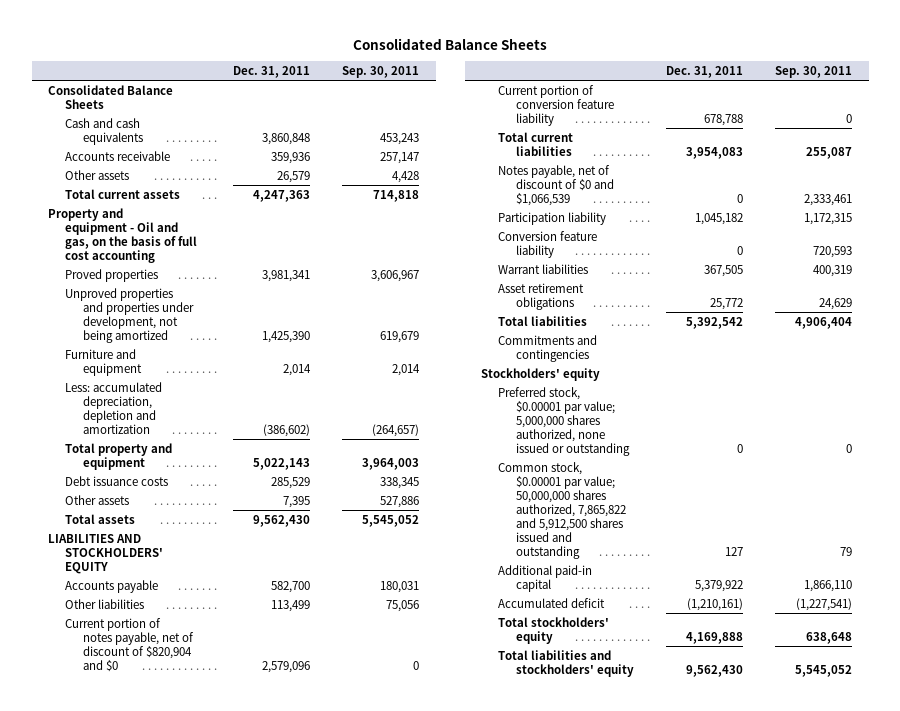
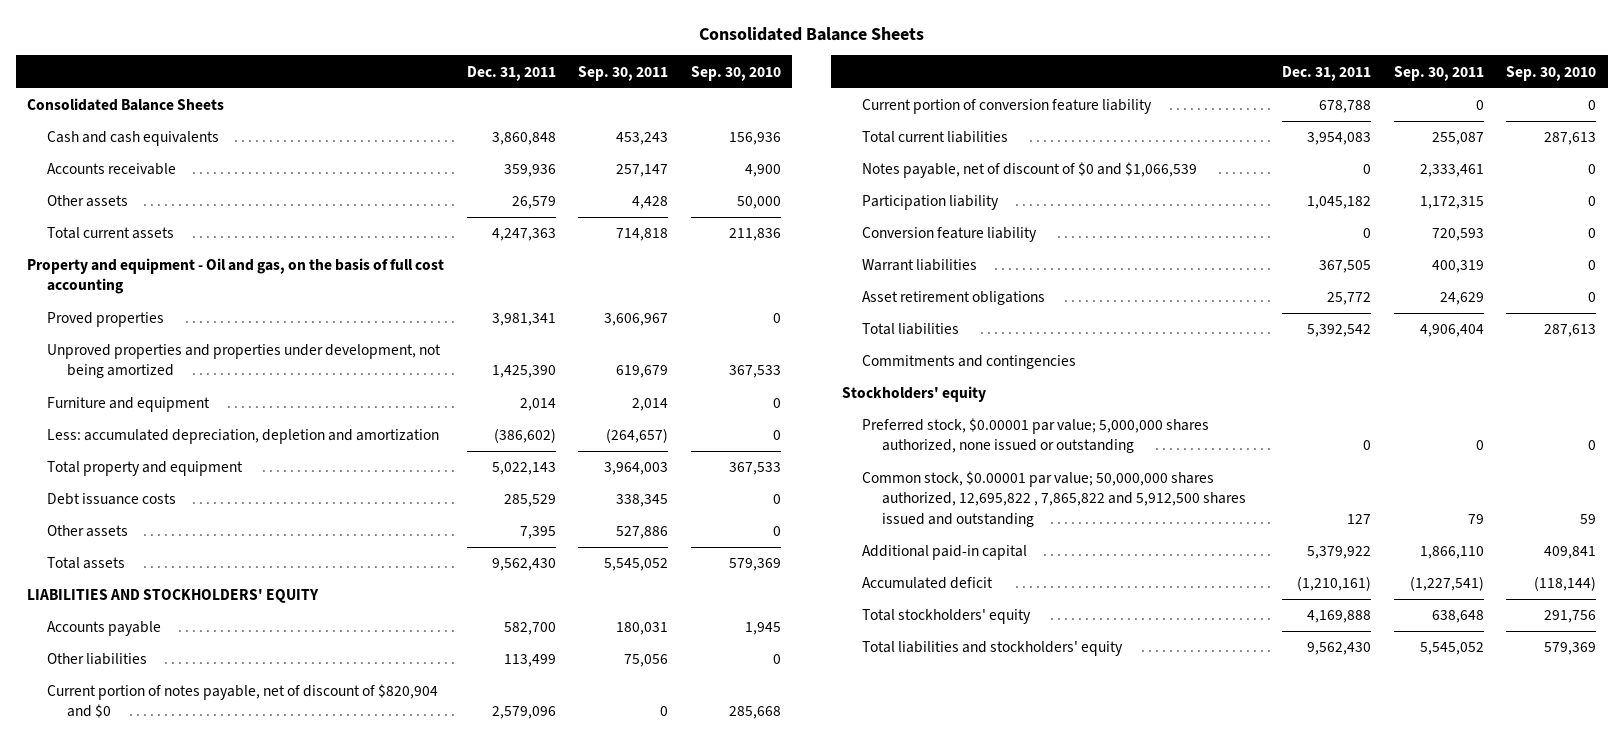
none -> [690,65,781,81] Sep. 30, 2010
[498,461,626,559] Common stock, $0.00001 par value; 50,000,000 shares authorized, 7,865,822 and 5,912,500 shares issued and outstanding -> [862,471,1247,527] Common stock, $0.00001 par value; 50,000,000 shares authorized, 12,695,822 , 7,865,822 and 5,912,500 shares issued and outstanding

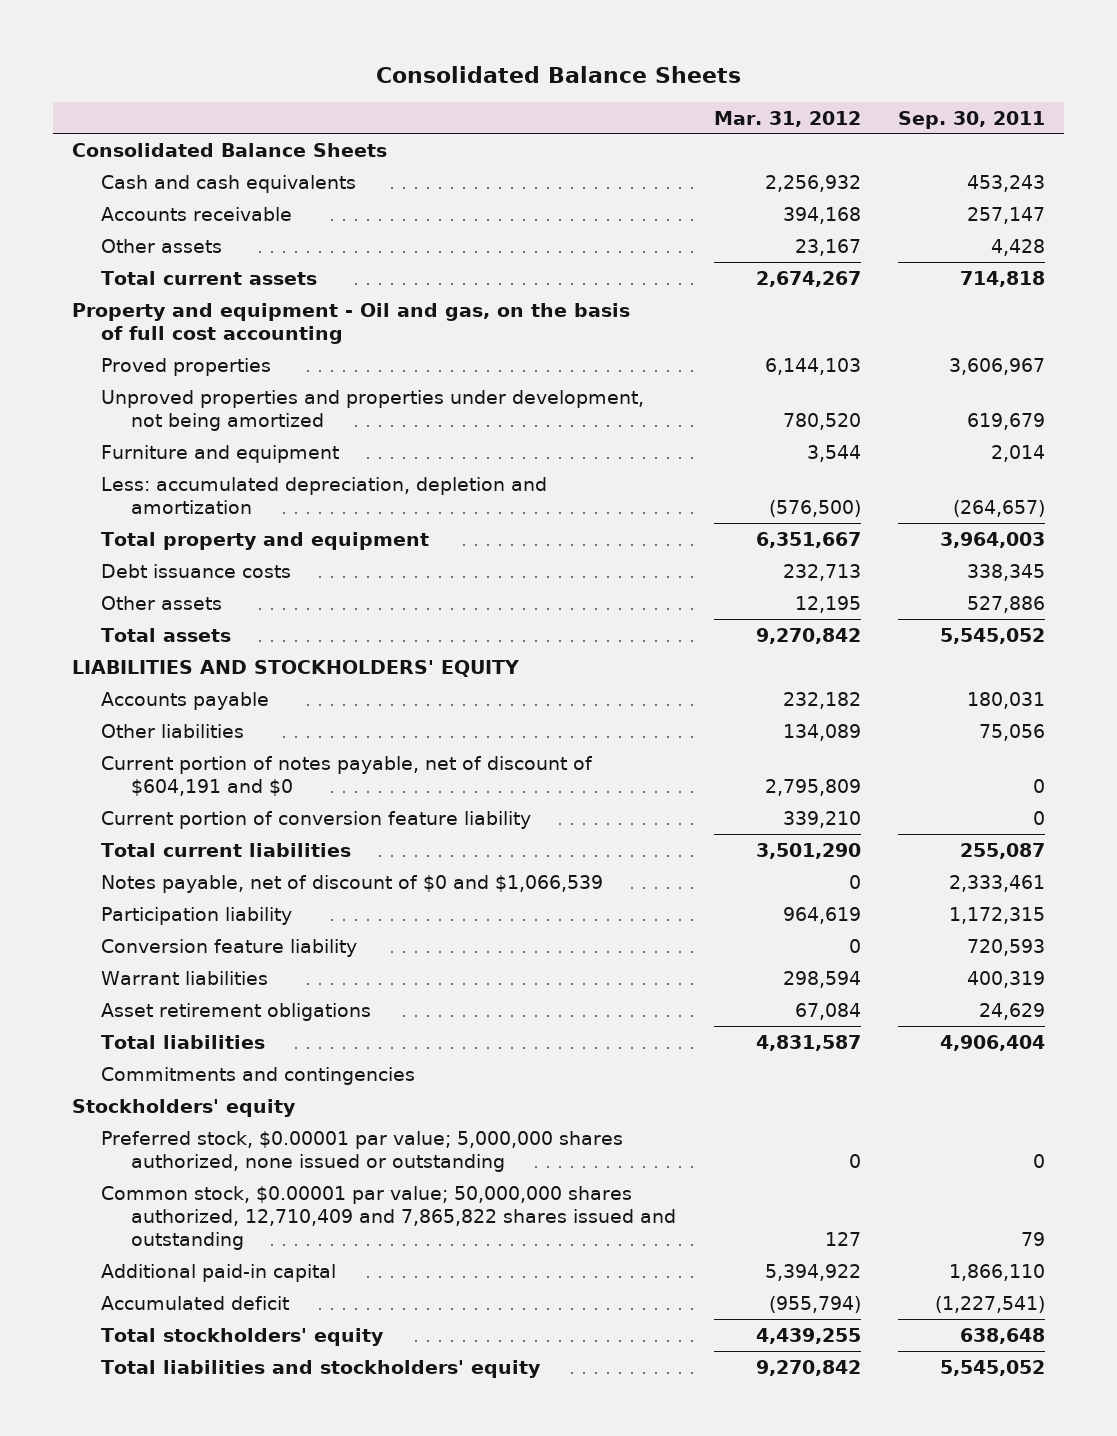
[466,65,556,81] Dec. 31, 2011 -> none
[690,65,781,81] Sep. 30, 2010 -> none
none -> [713,110,861,127] Mar. 31, 2012
[46,684,438,719] Current portion of notes payable, net of discount of $820,904 and $0 -> [101,755,594,796] Current portion of notes payable, net of discount of $604,191 and $0
[862,471,1247,527] Common stock, $0.00001 par value; 50,000,000 shares authorized, 12,695,822 , 7,865,822 and 5,912,500 shares issued and outstanding -> [101,1185,676,1251] Common stock, $0.00001 par value; 50,000,000 shares authorized, 12,710,409 and 7,865,822 shares issued and outstanding

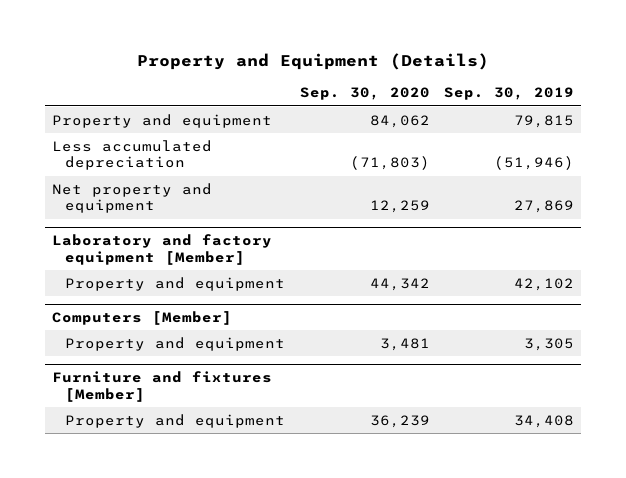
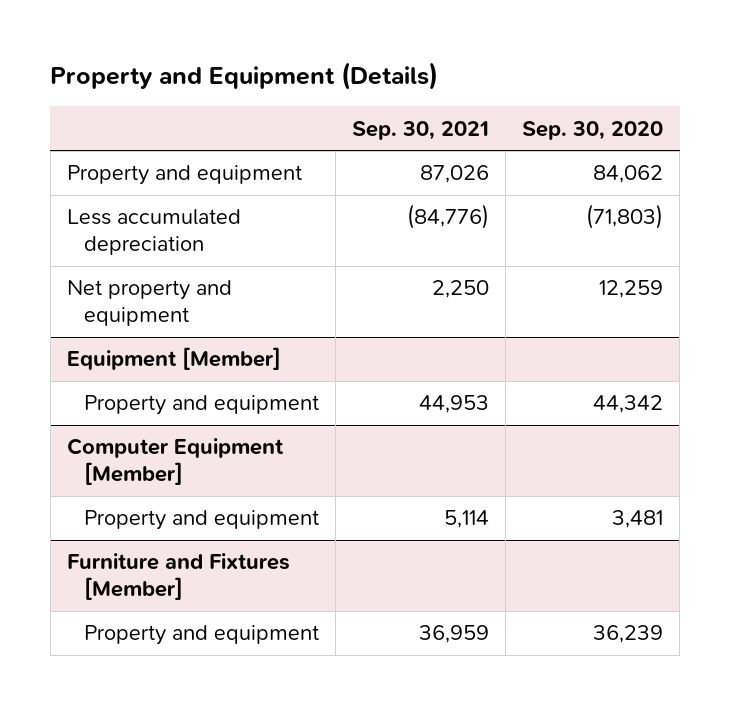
[444,87,575,101] Sep. 30, 2019 -> none
none -> [351,120,489,140] Sep. 30, 2021
[52,234,273,265] Laboratory and factory equipment [Member] -> [66,347,281,371] Equipment [Member]
[52,311,233,326] Computers [Member] -> [66,438,284,486] Computer Equipment [Member]
[52,371,273,402] Furniture and fixtures [Member] -> [66,553,290,601] Furniture and Fixtures [Member]

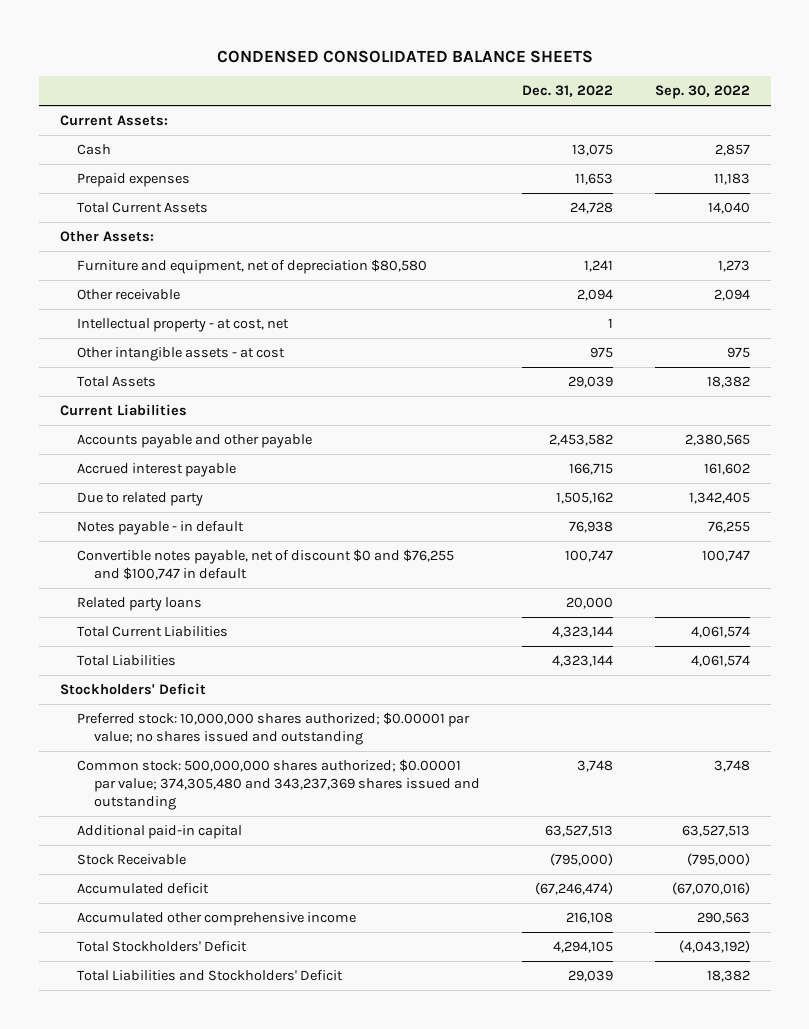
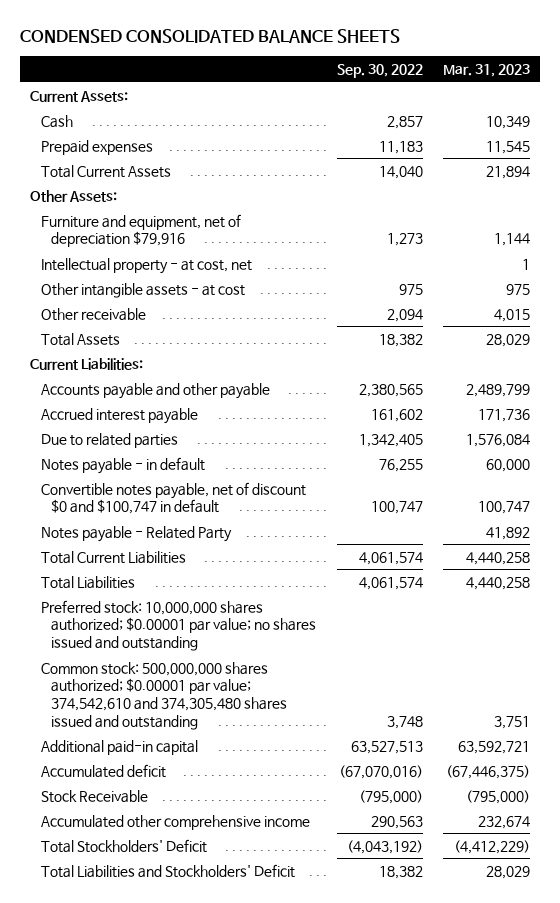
[521,85,613,98] Dec. 31, 2022 -> none
none -> [442,64,530,78] Mar. 31, 2023
[76,259,427,275] Furniture and equipment, net of depreciation $80,580 -> [40,213,241,248] Furniture and equipment, net of depreciation $79,916
[76,289,180,301] Other receivable -> [40,307,146,321] Other receivable
[59,404,187,417] Current Liabilities -> [30,357,144,370] Current Liabilities:
[76,492,203,507] Due to related party -> [40,432,178,448] Due to related parties
[76,549,454,580] Convertible notes payable, net of discount $0 and $76,255 and $100,747 in default -> [40,481,306,515] Convertible notes payable, net of discount $0 and $100,747 in default
[76,597,202,612] Related party loans -> [40,525,232,542] Notes payable - Related Party
[59,683,206,696] Stockholders' Deficit -> none
[76,759,481,810] Common stock: 500,000,000 shares authorized; $0.00001 par value; 374,305,480 and 343,237,369 shares issued and outstanding -> [40,661,288,730] Common stock: 500,000,000 shares authorized; $0.00001 par value; 374,542,610 and 374,305,480 shares issued and outstanding
[76,854,186,866] Stock Receivable -> [40,789,148,803] Stock Receivable

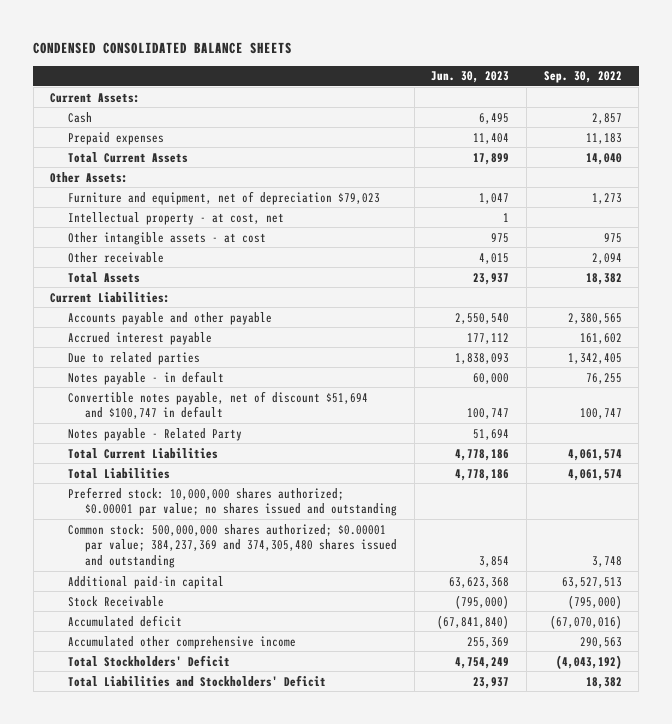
[442,64,530,78] Mar. 31, 2023 -> none
none -> [431,71,510,84] Jun. 30, 2023
[40,213,241,248] Furniture and equipment, net of depreciation $79,916 -> [67,190,380,205] Furniture and equipment, net of depreciation $79,023
[40,481,306,515] Convertible notes payable, net of discount $0 and $100,747 in default -> [67,390,368,420] Convertible notes payable, net of discount $51,694 and $100,747 in default
[40,661,288,730] Common stock: 500,000,000 shares authorized; $0.00001 par value; 374,542,610 and 374,305,480 shares issued and outstanding -> [67,523,398,569] Common stock: 500,000,000 shares authorized; $0.00001 par value; 384,237,369 and 374,305,480 shares issued and outstanding
[40,763,166,778] Accumulated deficit -> [67,614,182,627] Accumulated deficit

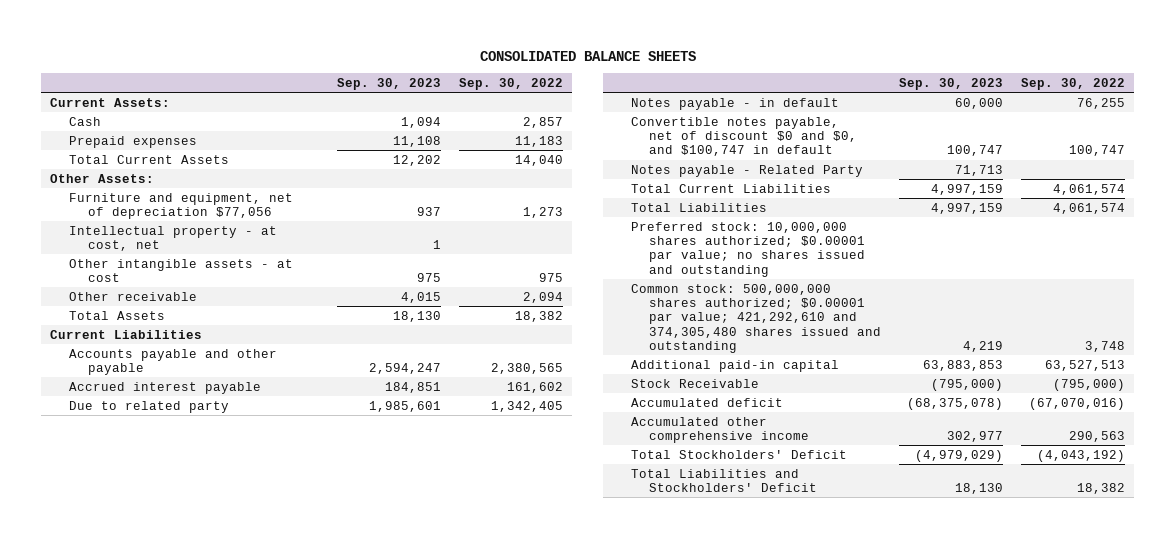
[33,42,293,55] CONDENSED CONSOLIDATED BALANCE SHEETS -> [479,50,696,61] CONSOLIDATED BALANCE SHEETS
[431,71,510,84] Jun. 30, 2023 -> none
none -> [337,77,442,90] Sep. 30, 2023
[67,190,380,205] Furniture and equipment, net of depreciation $79,023 -> [68,192,293,219] Furniture and equipment, net of depreciation $77,056
[50,291,171,303] Current Liabilities: -> [50,329,203,339] Current Liabilities
[67,351,200,365] Due to related parties -> [68,400,229,413] Due to related party
[67,390,368,420] Convertible notes payable, net of discount $51,694 and $100,747 in default -> [630,116,858,157] Convertible notes payable, net of discount $0 and $0, and $100,747 in default
[67,523,398,569] Common stock: 500,000,000 shares authorized; $0.00001 par value; 384,237,369 and 374,305,480 shares issued and outstanding -> [630,283,882,353] Common stock: 500,000,000 shares authorized; $0.00001 par value; 421,292,610 and 374,305,480 shares issued and outstanding

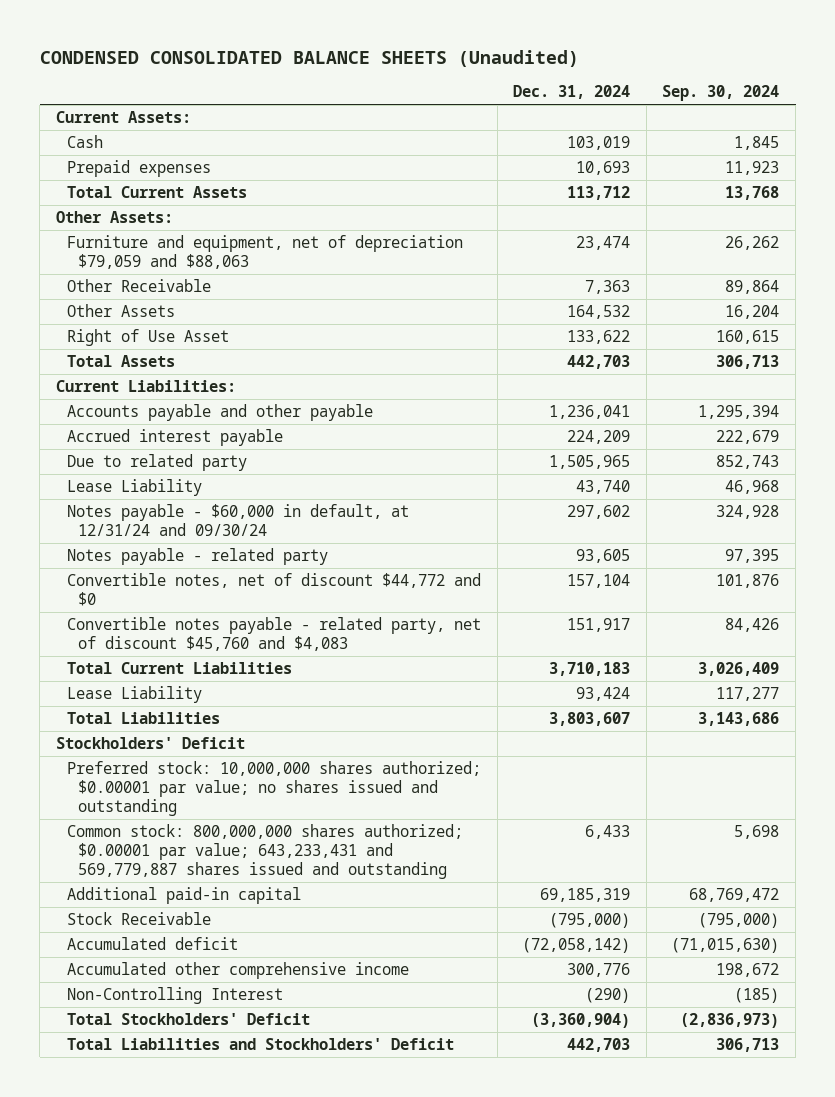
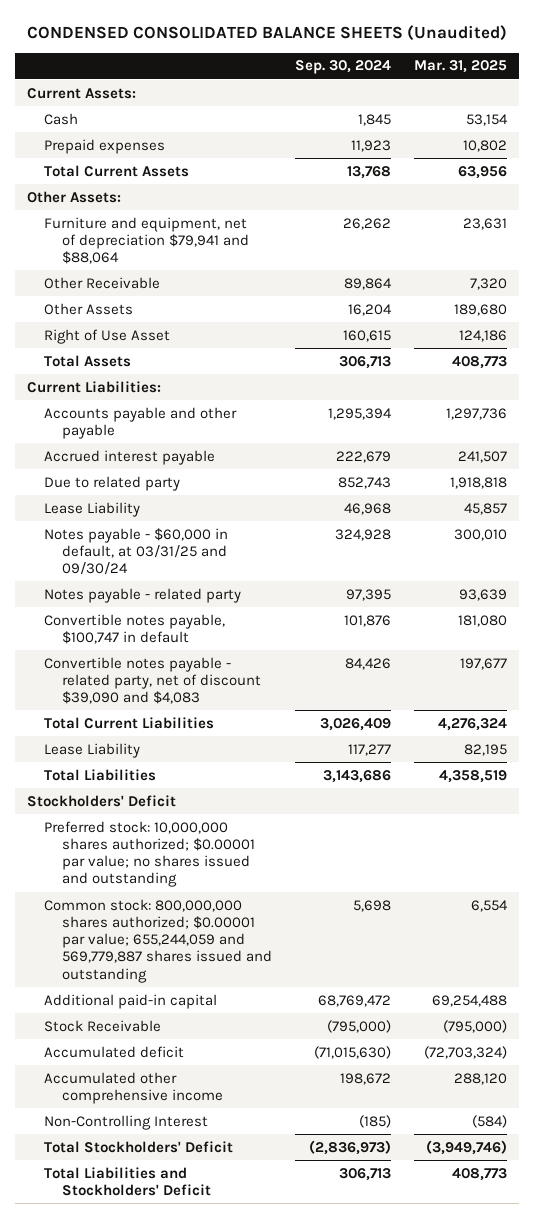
[513,85,631,100] Dec. 31, 2024 -> none
none -> [414,60,508,74] Mar. 31, 2025
[66,235,463,270] Furniture and equipment, net of depreciation $79,059 and $88,063 -> [44,216,250,265] Furniture and equipment, net of depreciation $79,941 and $88,064
[66,504,409,537] Notes payable - $60,000 in default, at 12/31/24 and 09/30/24 -> [44,527,229,576] Notes payable - $60,000 in default, at 03/31/25 and 09/30/24
[66,573,481,607] Convertible notes, net of discount $44,772 and $0 -> [44,613,226,644] Convertible notes payable, $100,747 in default
[66,617,481,652] Convertible notes payable - related party, net of discount $45,760 and $4,083 -> [44,656,262,705] Convertible notes payable - related party, net of discount $39,090 and $4,083
[66,824,463,879] Common stock: 800,000,000 shares authorized; $0.00001 par value; 643,233,431 and 569,779,887 shares issued and outstanding -> [44,898,273,983] Common stock: 800,000,000 shares authorized; $0.00001 par value; 655,244,059 and 569,779,887 shares issued and outstanding

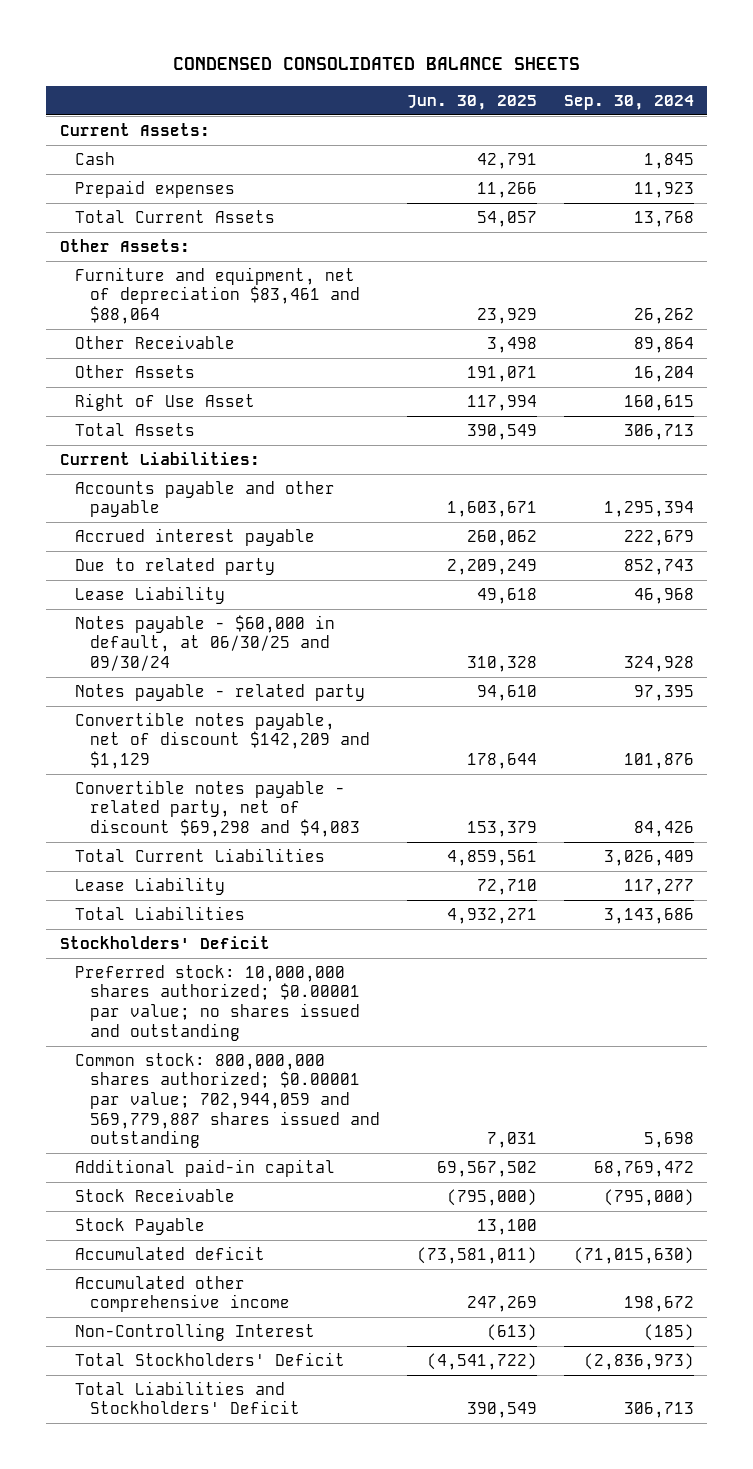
[27,25,508,42] CONDENSED CONSOLIDATED BALANCE SHEETS (Unaudited) -> [172,57,580,71] CONDENSED CONSOLIDATED BALANCE SHEETS
[414,60,508,74] Mar. 31, 2025 -> none
none -> [407,94,538,110] Jun. 30, 2025
[44,216,250,265] Furniture and equipment, net of depreciation $79,941 and $88,064 -> [75,266,361,325] Furniture and equipment, net of depreciation $83,461 and $88,064
[44,527,229,576] Notes payable - $60,000 in default, at 03/31/25 and 09/30/24 -> [75,614,336,672] Notes payable - $60,000 in default, at 06/30/25 and 09/30/24
[44,613,226,644] Convertible notes payable, $100,747 in default -> [75,711,371,770] Convertible notes payable, net of discount $142,209 and $1,129
[44,656,262,705] Convertible notes payable - related party, net of discount $39,090 and $4,083 -> [75,779,361,838] Convertible notes payable - related party, net of discount $69,298 and $4,083
[44,898,273,983] Common stock: 800,000,000 shares authorized; $0.00001 par value; 655,244,059 and 569,779,887 shares issued and outstanding -> [75,1052,381,1149] Common stock: 800,000,000 shares authorized; $0.00001 par value; 702,944,059 and 569,779,887 shares issued and outstanding
none -> [75,1217,206,1235] Stock Payable

